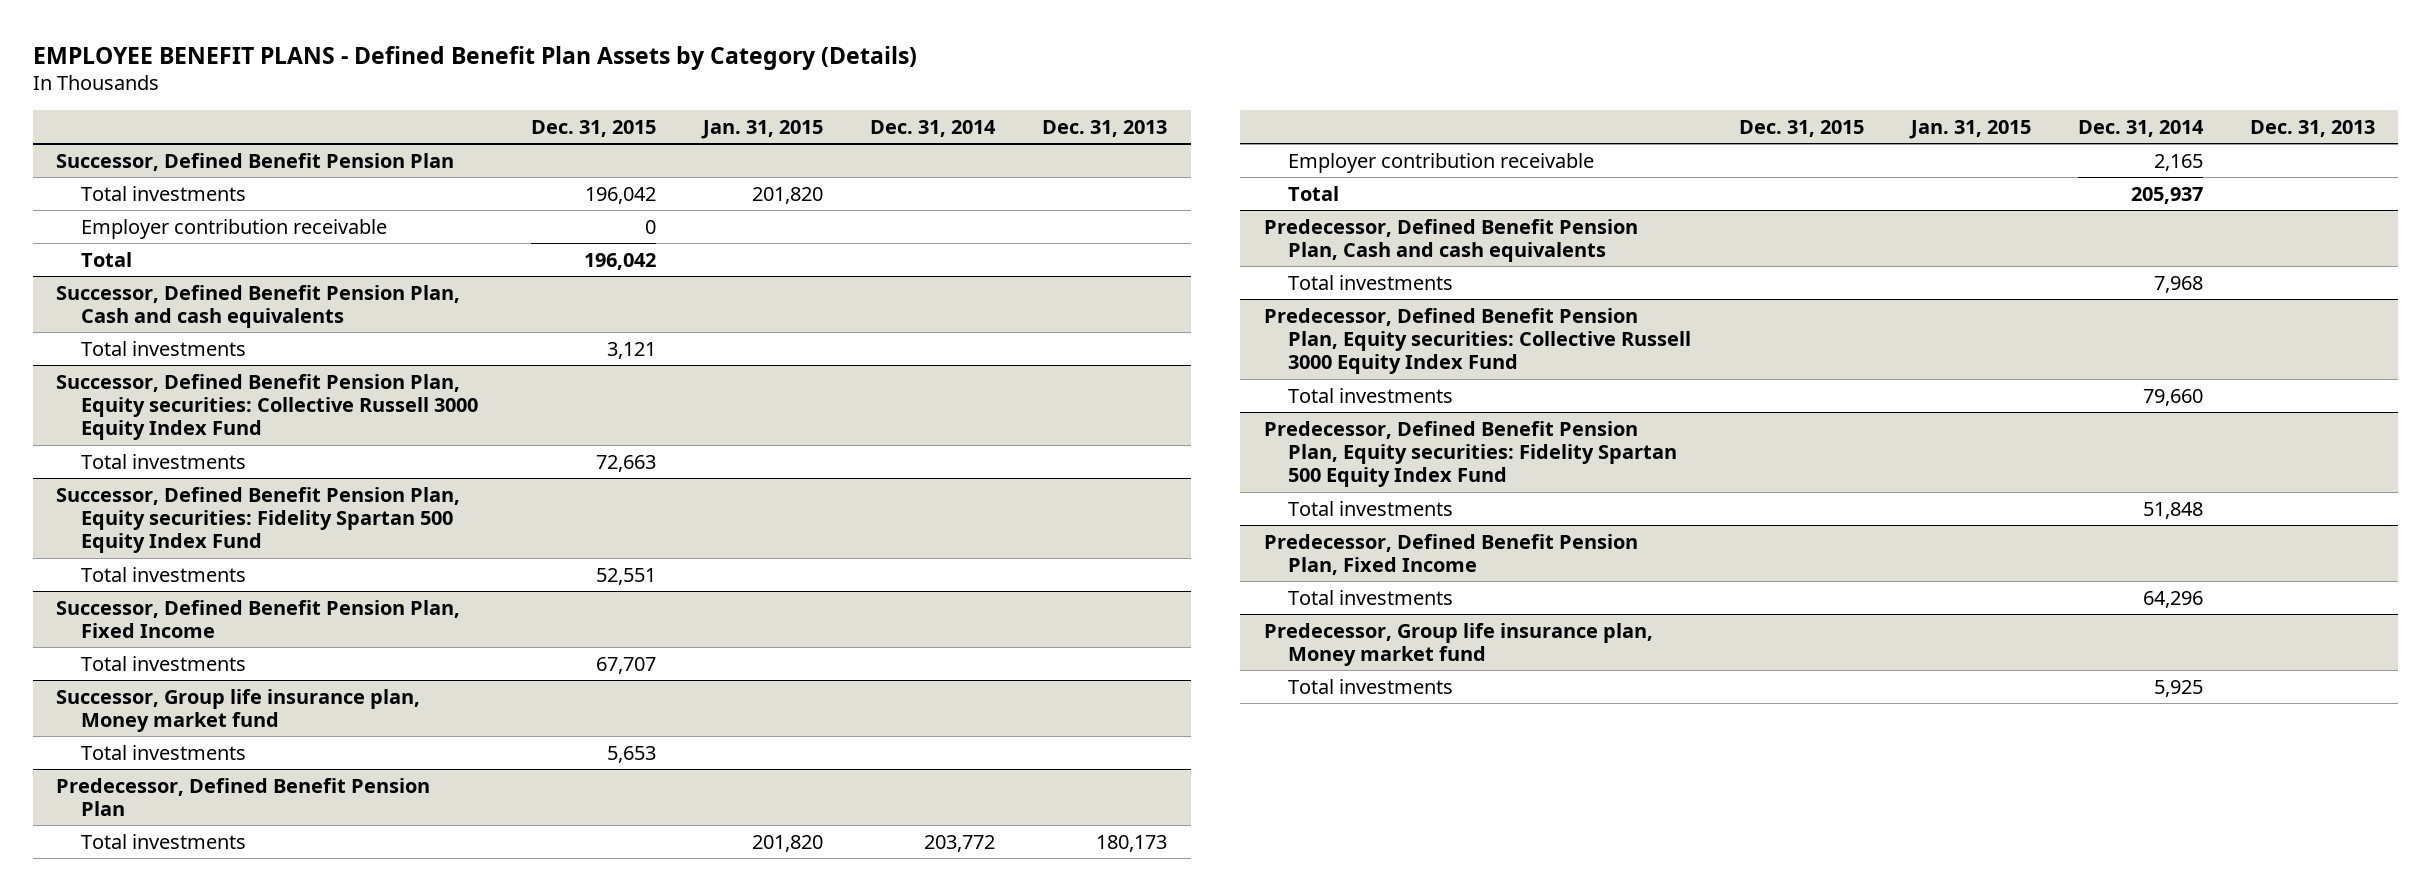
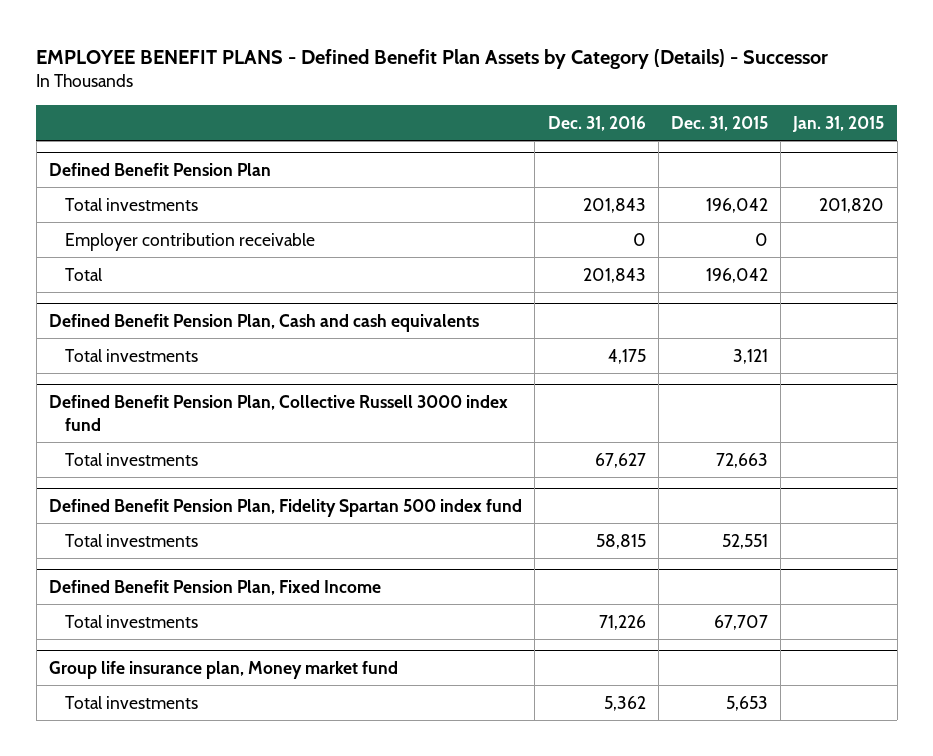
[32,45,917,70] EMPLOYEE BENEFIT PLANS - Defined Benefit Plan Assets by Category (Details) -> [36,48,829,69] EMPLOYEE BENEFIT PLANS - Defined Benefit Plan Assets by Category (Details) - Successor
[869,120,996,138] Dec. 31, 2014 -> none
[1041,120,1167,138] Dec. 31, 2013 -> none
none -> [547,115,646,131] Dec. 31, 2016
[56,152,455,171] Successor, Defined Benefit Pension Plan -> [49,163,272,177] Defined Benefit Pension Plan
[56,284,461,328] Successor, Defined Benefit Pension Plan, Cash and cash equivalents -> [49,314,480,333] Defined Benefit Pension Plan, Cash and cash equivalents
[56,373,478,441] Successor, Defined Benefit Pension Plan, Equity securities: Collective Russell 3000 Equity Index Fund -> [49,395,509,431] Defined Benefit Pension Plan, Collective Russell 3000 index fund
[56,486,461,554] Successor, Defined Benefit Pension Plan, Equity securities: Fidelity Spartan 500 Equity Index Fund -> [49,499,523,518] Defined Benefit Pension Plan, Fidelity Spartan 500 index fund
[56,599,461,638] Successor, Defined Benefit Pension Plan, Fixed Income -> [49,580,382,596] Defined Benefit Pension Plan, Fixed Income
[56,688,421,732] Successor, Group life insurance plan, Money market fund -> [49,661,399,680] Group life insurance plan, Money market fund
[56,777,431,816] Predecessor, Defined Benefit Pension Plan -> none
[80,833,246,849] Total investments -> none
[1288,152,1595,173] Employer contribution receivable -> none
[1288,185,1340,201] Total -> none
[1263,218,1638,262] Predecessor, Defined Benefit Pension Plan, Cash and cash equivalents -> none
[1288,274,1454,290] Total investments -> none
[1263,307,1692,375] Predecessor, Defined Benefit Pension Plan, Equity securities: Collective Russell 3000 Equity Index Fund -> none
[1288,387,1454,403] Total investments -> none
[1263,420,1678,488] Predecessor, Defined Benefit Pension Plan, Equity securities: Fidelity Spartan 500 Equity Index Fund -> none
[1288,500,1454,516] Total investments -> none
[1263,533,1638,575] Predecessor, Defined Benefit Pension Plan, Fixed Income -> none
[1288,589,1454,605] Total investments -> none
[1263,622,1653,666] Predecessor, Group life insurance plan, Money market fund -> none
[1288,678,1454,694] Total investments -> none

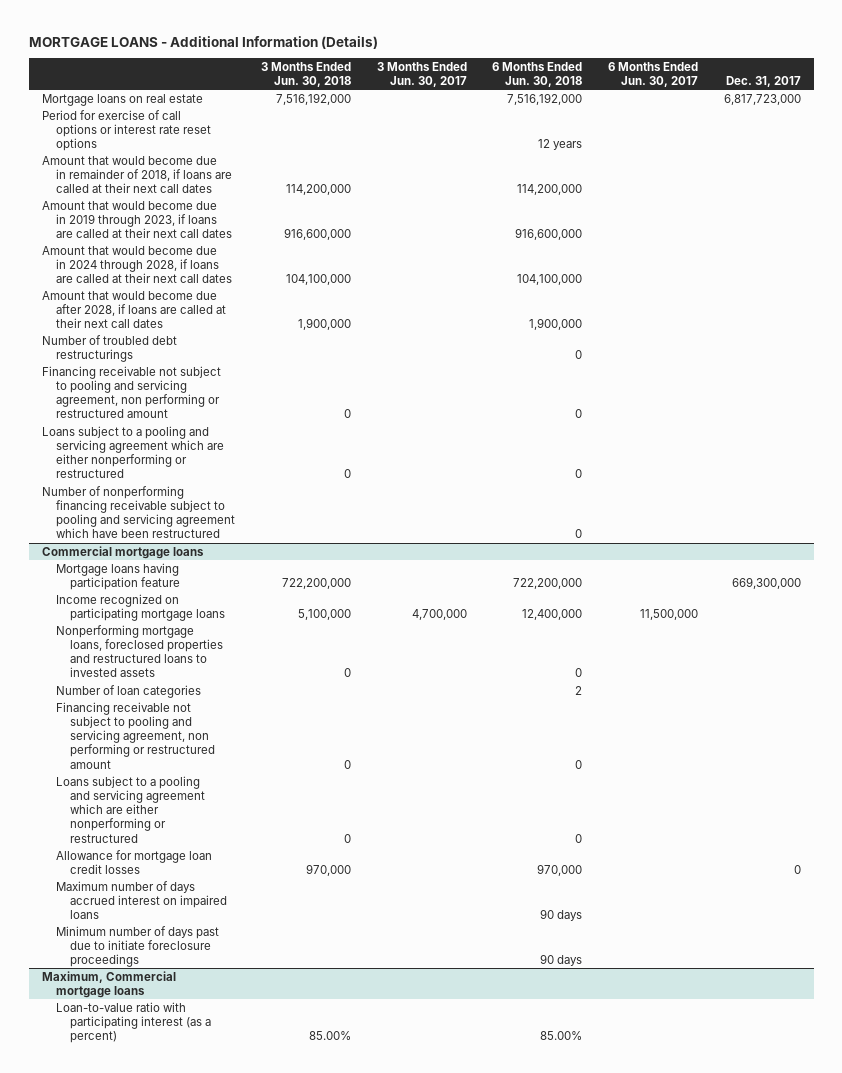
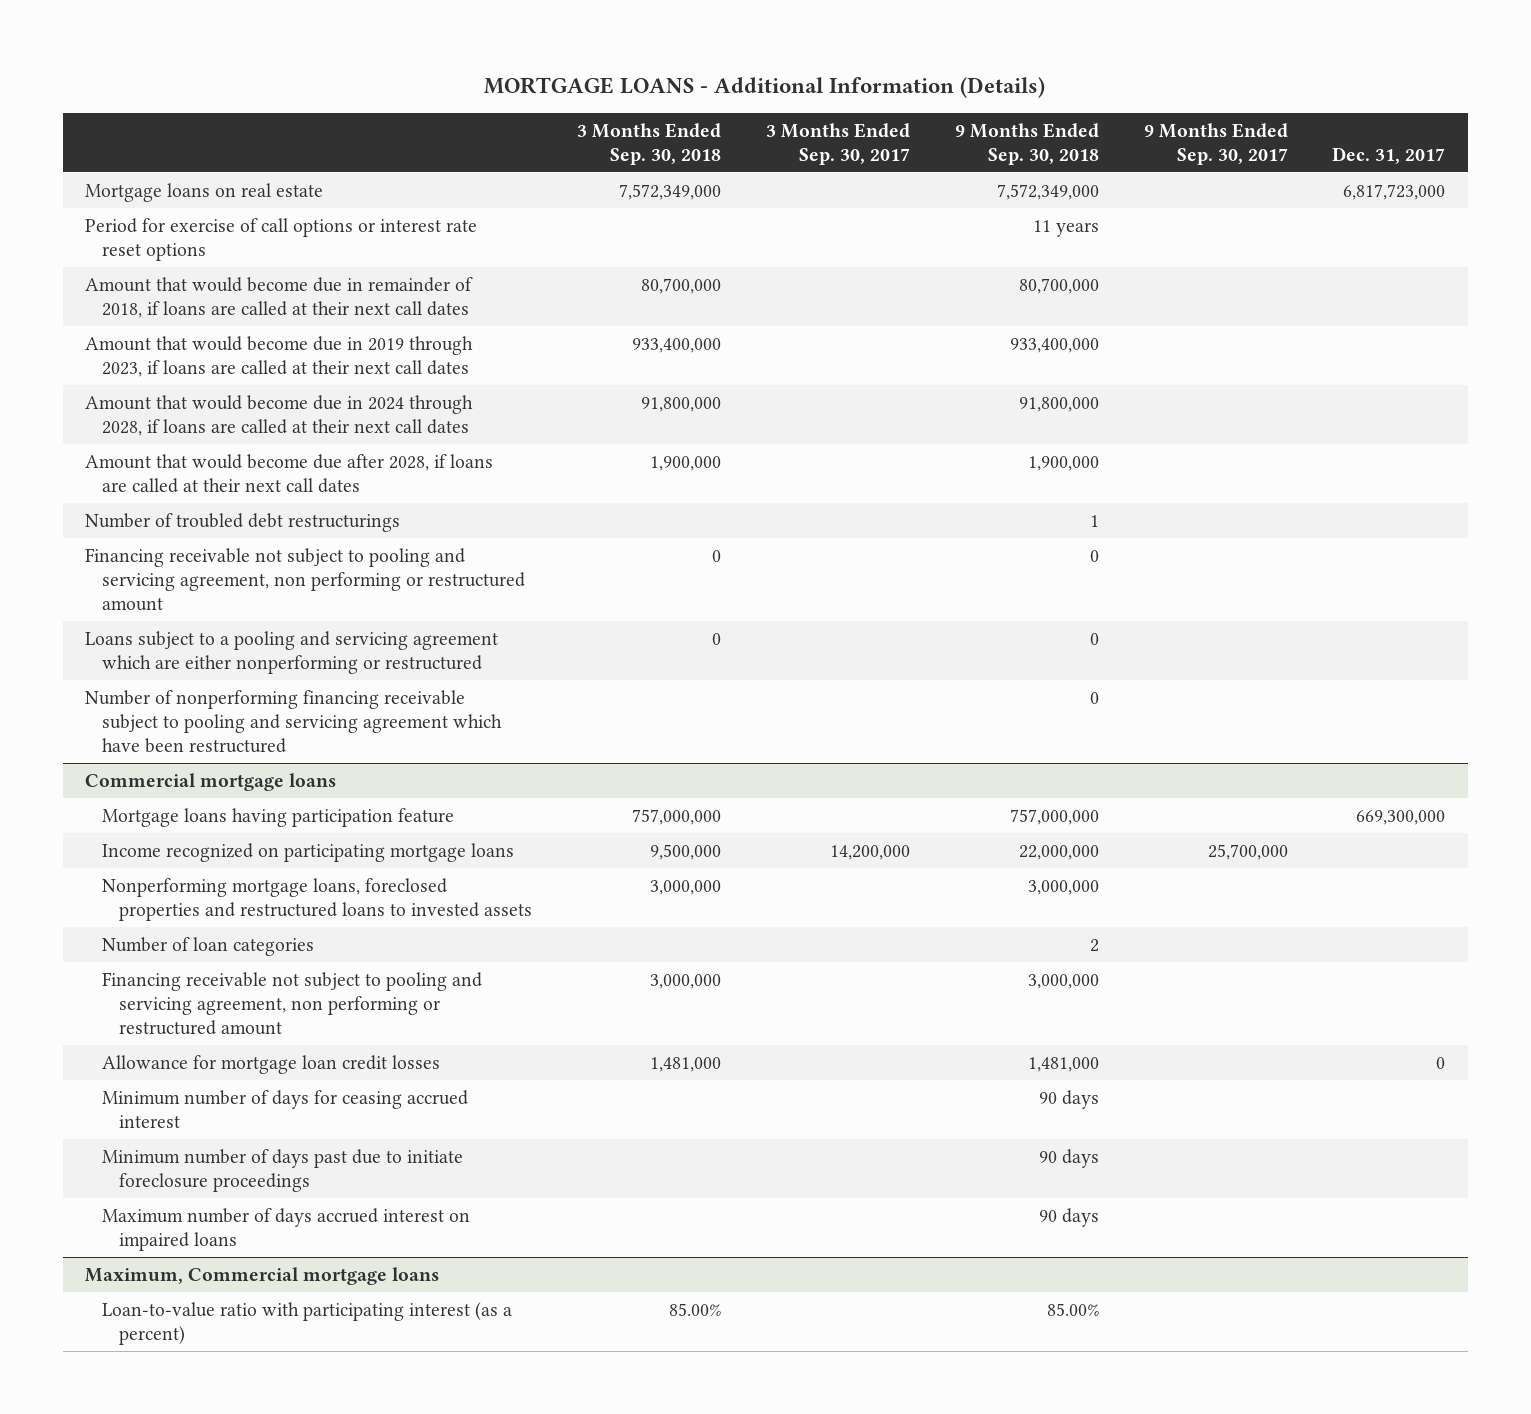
[260,61,351,88] 3 Months Ended Jun. 30, 2018 -> none
[376,61,467,88] 3 Months Ended Jun. 30, 2017 -> none
[492,61,583,88] 6 Months Ended Jun. 30, 2018 -> none
[608,61,699,88] 6 Months Ended Jun. 30, 2017 -> none
none -> [576,122,721,165] 3 Months Ended Sep. 30, 2018
none -> [765,122,910,165] 3 Months Ended Sep. 30, 2017
none -> [954,122,1099,165] 9 Months Ended Sep. 30, 2018
none -> [1143,122,1288,165] 9 Months Ended Sep. 30, 2017
[55,775,206,843] Loans subject to a pooling and servicing agreement which are either nonperforming or restructured -> none
none -> [102,1089,469,1128] Minimum number of days for ceasing accrued interest
[55,880,228,920] Maximum number of days accrued interest on impaired loans -> [102,1207,471,1251] Maximum number of days accrued interest on impaired loans

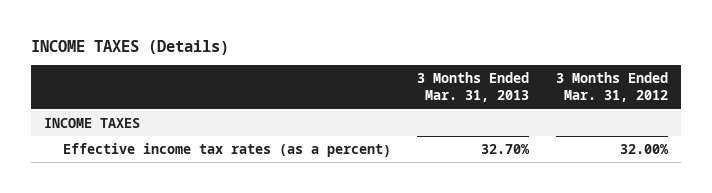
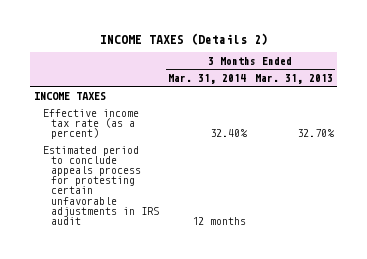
[30,39,229,55] INCOME TAXES (Details) -> [99,32,268,45] INCOME TAXES (Details 2)
[555,72,668,103] 3 Months Ended Mar. 31, 2012 -> none
none -> [167,73,246,84] Mar. 31, 2014
[62,142,391,157] Effective income tax rates (as a percent) -> [42,108,139,139] Effective income tax rate (as a percent)
none -> [42,145,159,225] Estimated period to conclude appeals process for protesting certain unfavorable adjustments in IRS audit

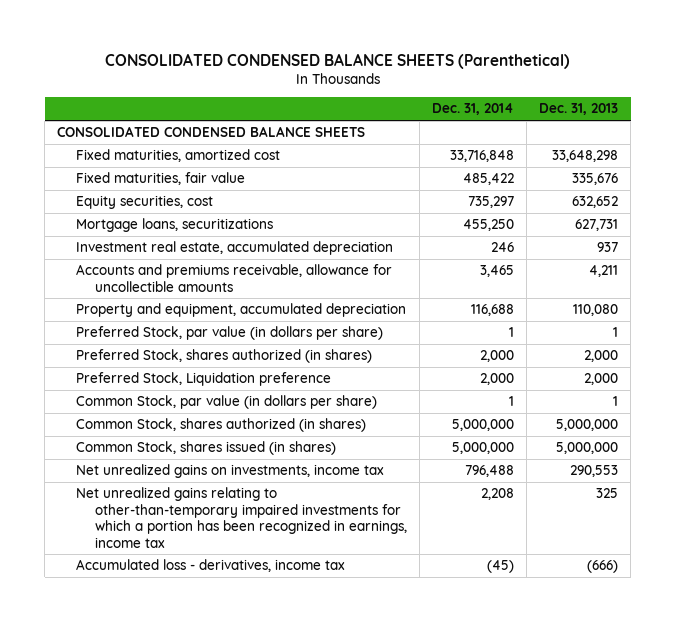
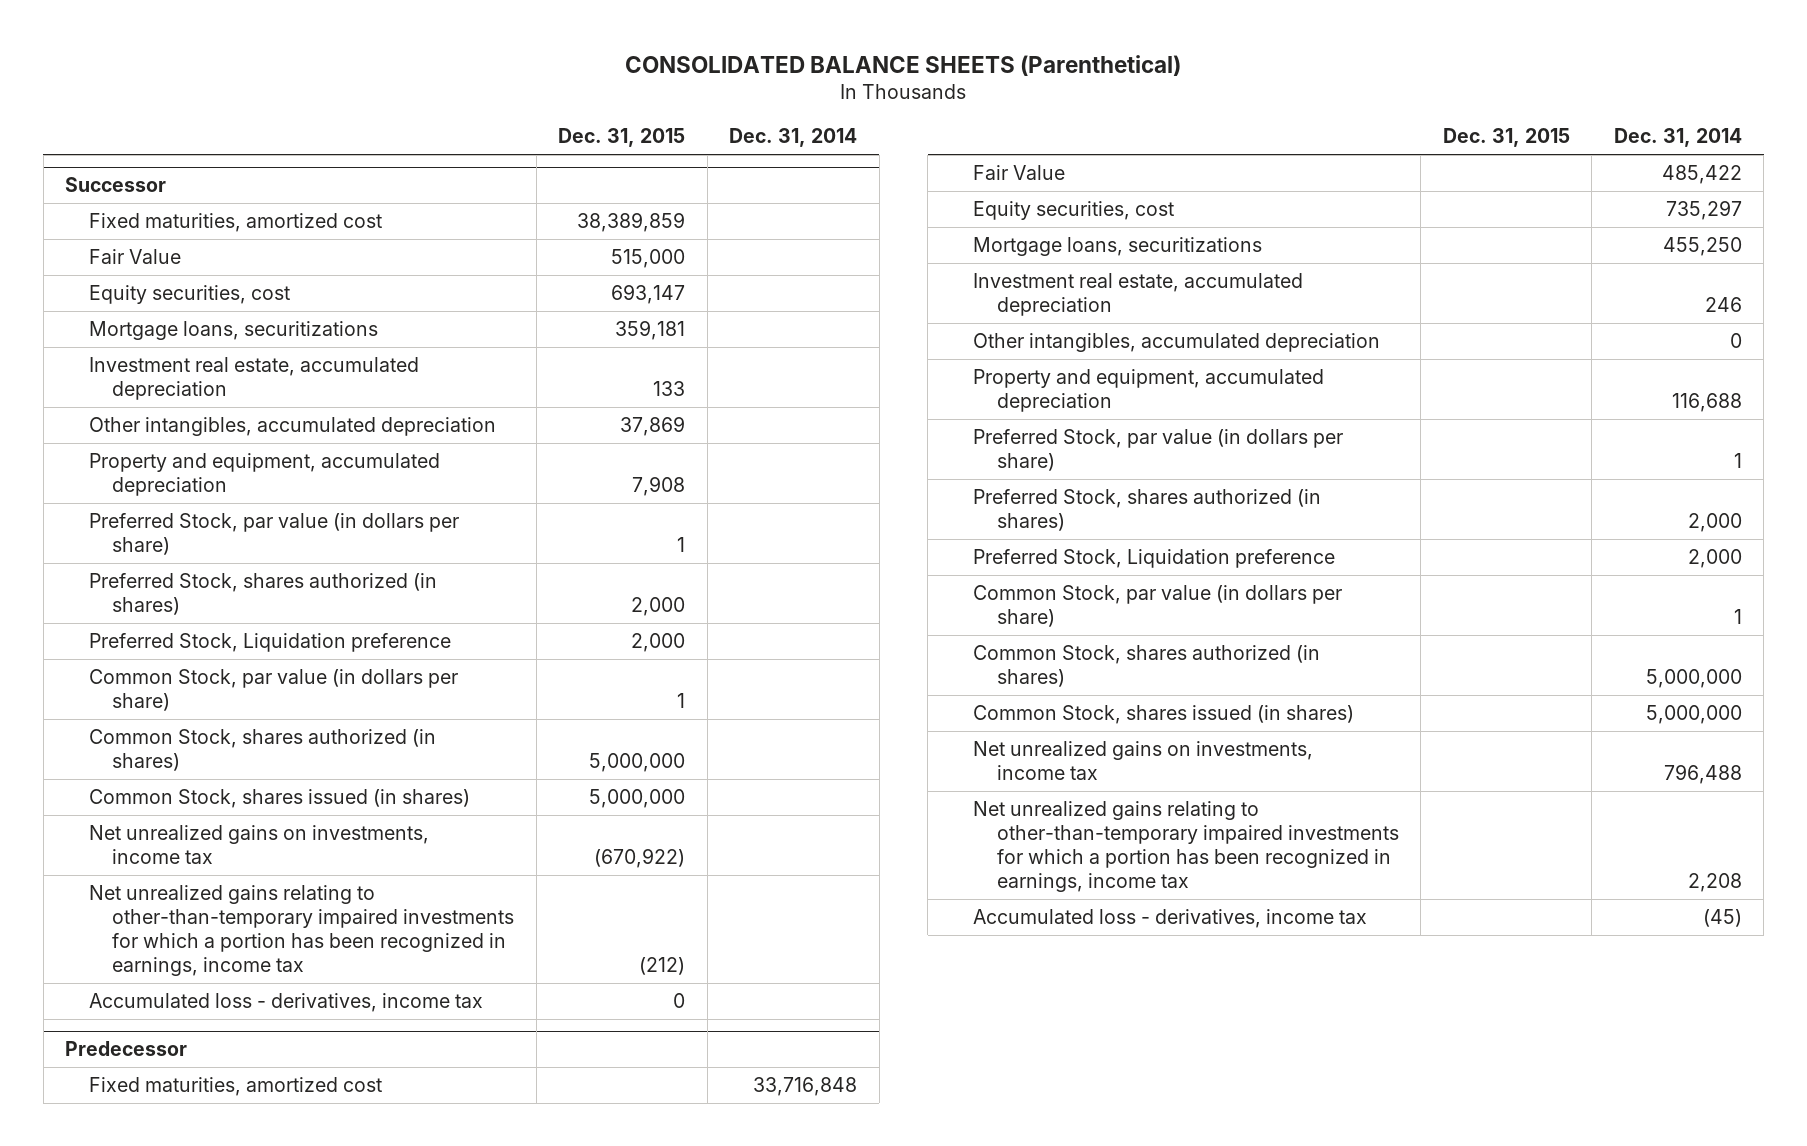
[104,52,570,69] CONSOLIDATED CONDENSED BALANCE SHEETS (Parenthetical) -> [625,55,1182,77] CONSOLIDATED BALANCE SHEETS (Parenthetical)
[539,103,619,116] Dec. 31, 2013 -> none
none -> [558,128,686,148] Dec. 31, 2015
[57,126,366,138] CONSOLIDATED CONDENSED BALANCE SHEETS -> none
none -> [65,176,167,192] Successor
none -> [88,212,382,232] Fixed maturities, amortized cost
none -> [88,248,181,264] Fair Value
none -> [88,284,290,304] Equity securities, cost
none -> [88,320,378,340] Mortgage loans, securitizations
none -> [88,356,419,400] Investment real estate, accumulated depreciation
none -> [88,416,496,436] Other intangibles, accumulated depreciation
none -> [88,452,440,496] Property and equipment, accumulated depreciation
none -> [88,512,459,555] Preferred Stock, par value (in dollars per share)
none -> [88,572,437,615] Preferred Stock, shares authorized (in shares)
none -> [88,632,451,652] Preferred Stock, Liquidation preference
none -> [88,668,458,711] Common Stock, par value (in dollars per share)
none -> [88,728,436,771] Common Stock, shares authorized (in shares)
none -> [88,788,470,808] Common Stock, shares issued (in shares)
none -> [88,824,429,864] Net unrealized gains on investments, income tax
none -> [88,884,515,976] Net unrealized gains relating to other-than-temporary impaired investments for which a portion has been recognized in earnings, income tax
none -> [88,992,483,1012] Accumulated loss - derivatives, income tax
none -> [65,1040,188,1056] Predecessor
[76,172,246,186] Fixed maturities, fair value -> [973,164,1066,180] Fair Value
[76,264,393,292] Accounts and premiums receivable, allowance for uncollectible amounts -> none
none -> [973,332,1381,352] Other intangibles, accumulated depreciation

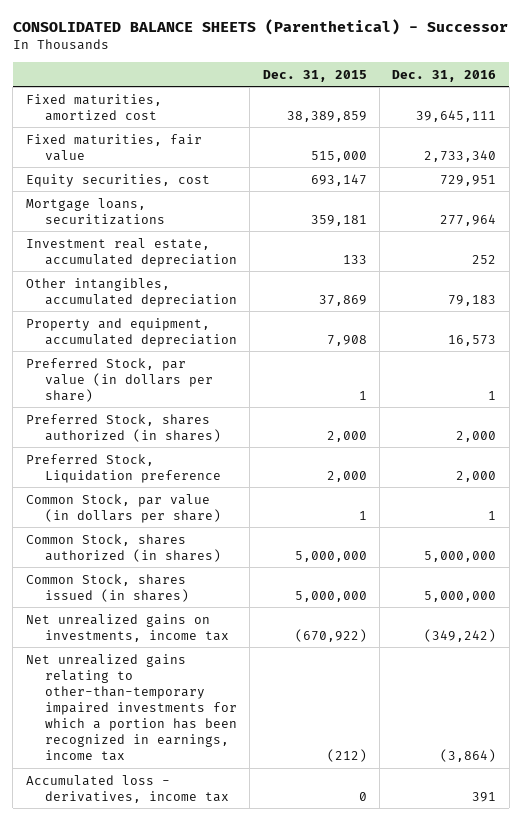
[625,55,1182,77] CONSOLIDATED BALANCE SHEETS (Parenthetical) -> [12,19,508,36] CONSOLIDATED BALANCE SHEETS (Parenthetical) - Successor
[729,128,858,148] Dec. 31, 2014 -> none
none -> [392,69,497,82] Dec. 31, 2016
[65,176,167,192] Successor -> none
[88,248,181,264] Fair Value -> [25,133,202,161] Fixed maturities, fair value
[65,1040,188,1056] Predecessor -> none
[88,1076,382,1096] Fixed maturities, amortized cost -> none
[973,164,1066,180] Fair Value -> none
[973,200,1175,220] Equity securities, cost -> none
[973,236,1263,256] Mortgage loans, securitizations -> none
[973,272,1304,316] Investment real estate, accumulated depreciation -> none
[973,332,1381,352] Other intangibles, accumulated depreciation -> none
[973,368,1325,412] Property and equipment, accumulated depreciation -> none
[973,428,1344,471] Preferred Stock, par value (in dollars per share) -> none
[973,488,1322,531] Preferred Stock, shares authorized (in shares) -> none
[973,548,1336,568] Preferred Stock, Liquidation preference -> none
[973,584,1343,627] Common Stock, par value (in dollars per share) -> none
[973,644,1321,687] Common Stock, shares authorized (in shares) -> none
[973,704,1355,724] Common Stock, shares issued (in shares) -> none
[973,740,1314,780] Net unrealized gains on investments, income tax -> none
[973,800,1399,892] Net unrealized gains relating to other-than-temporary impaired investments for which a portion has been recognized in earnings, income tax -> none
[973,908,1368,928] Accumulated loss - derivatives, income tax -> none

